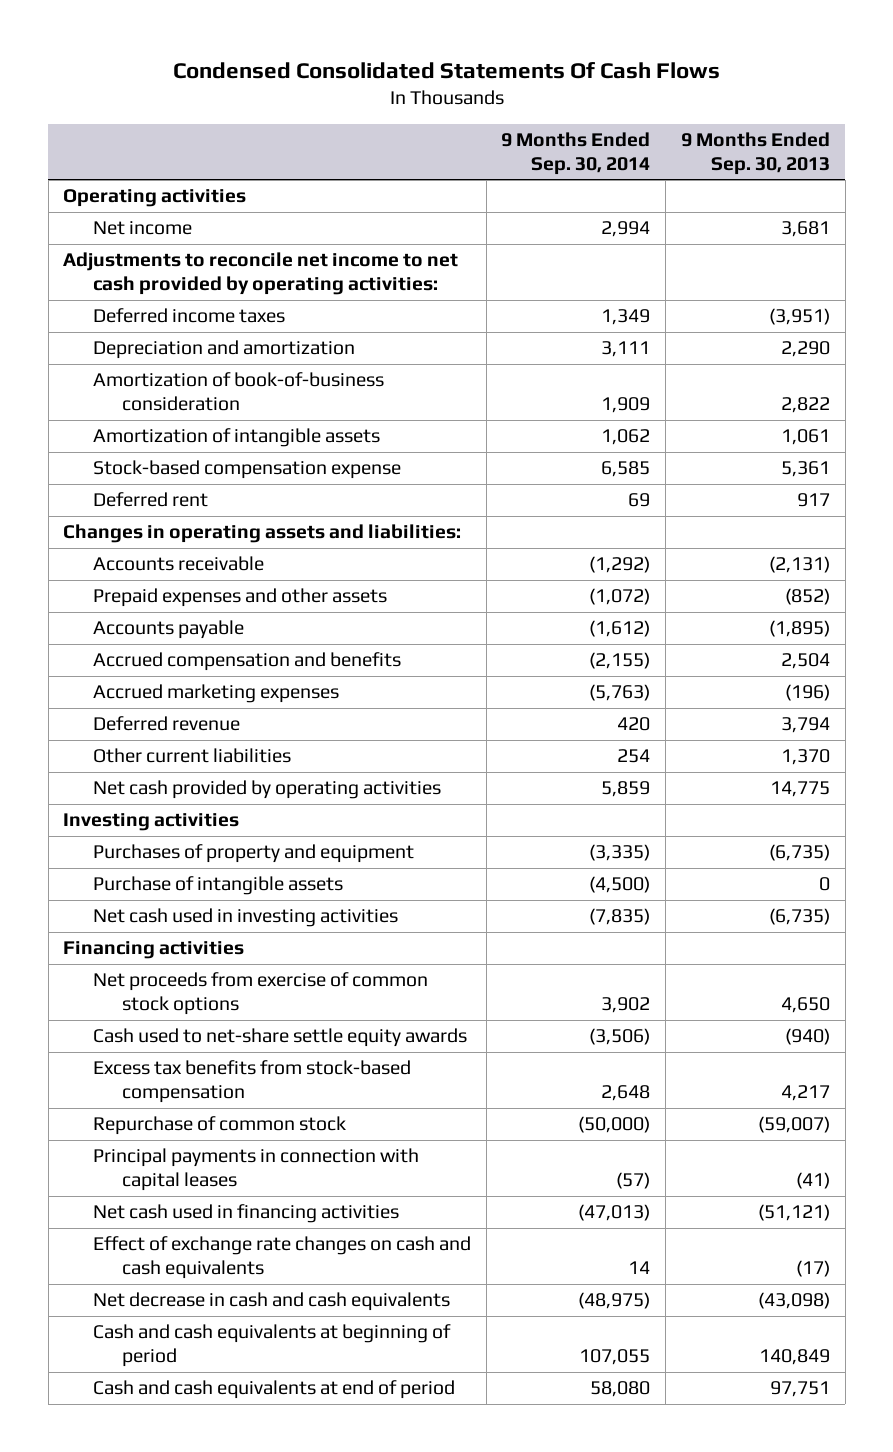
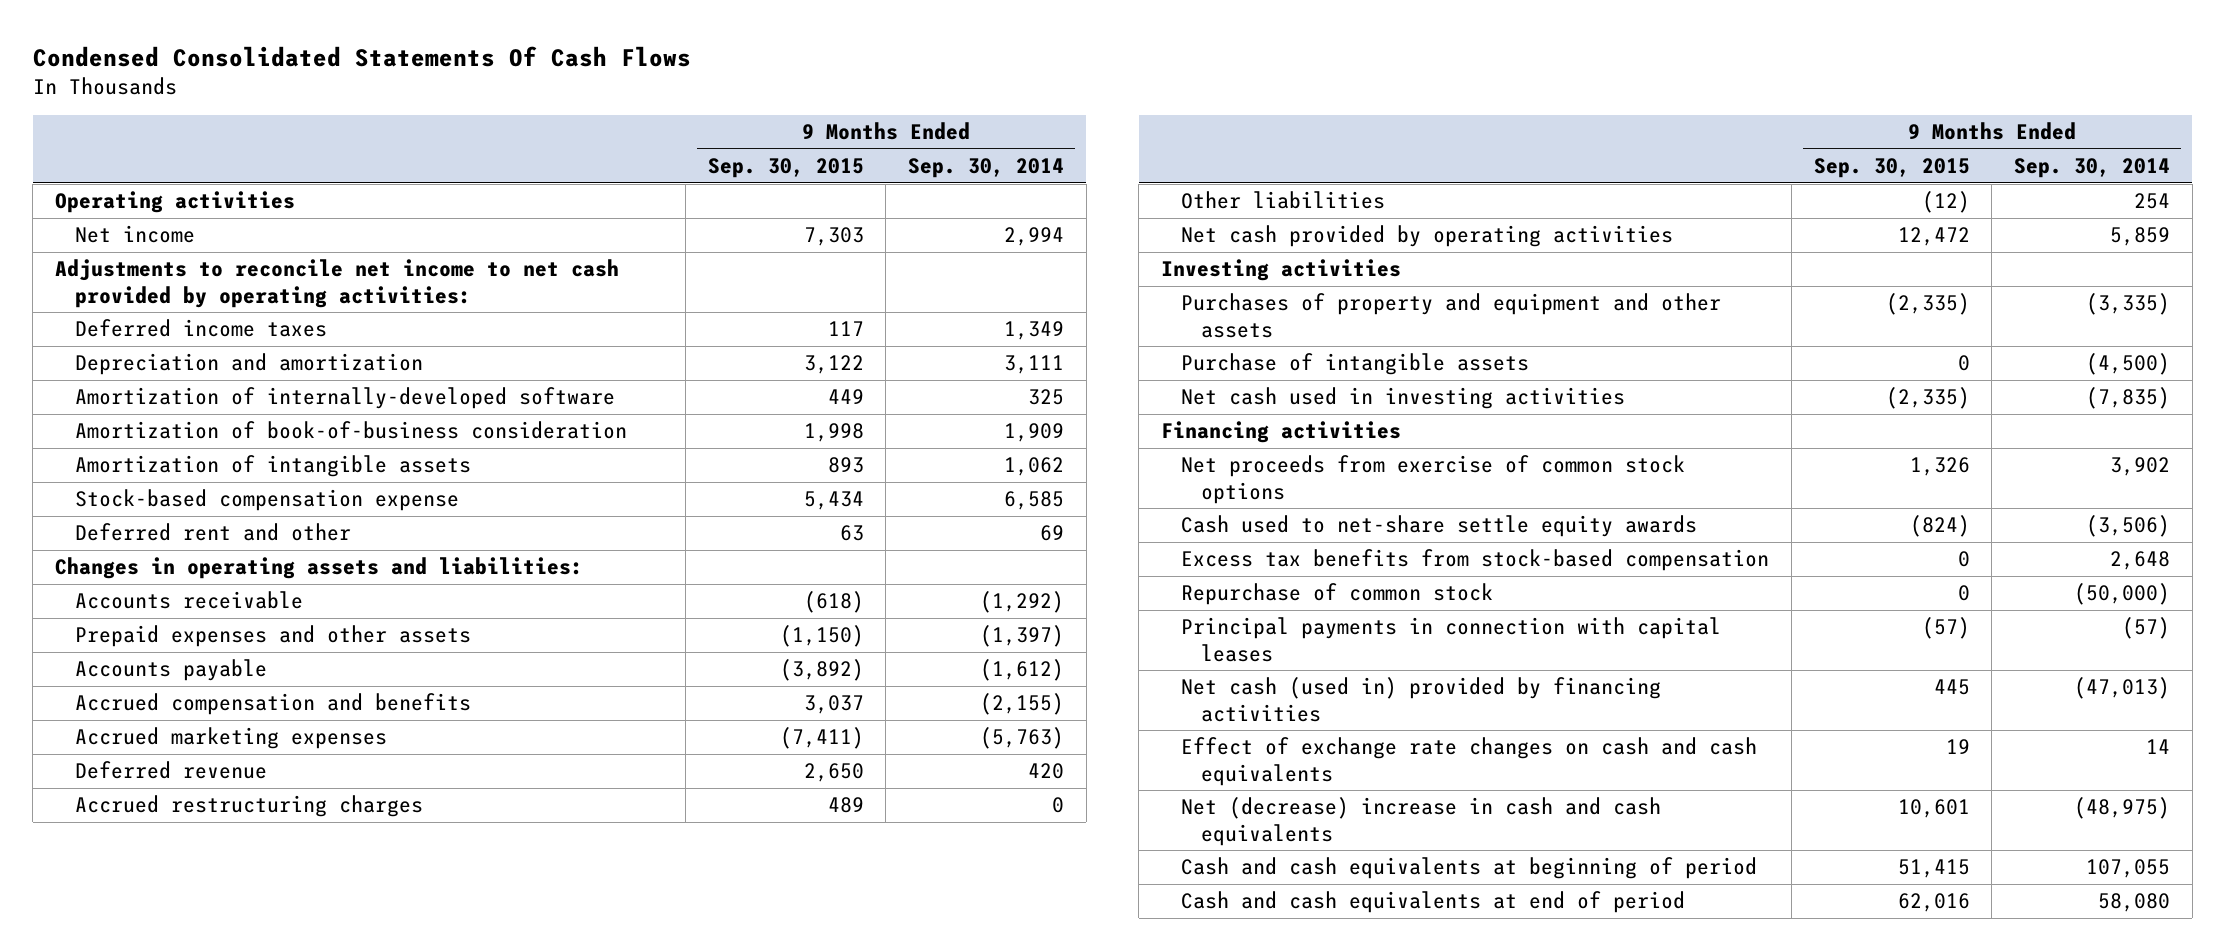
[680,132,830,175] 9 Months Ended Sep. 30, 2013 -> none
none -> [707,158,864,179] Sep. 30, 2015
none -> [75,387,616,410] Amortization of internally-developed software
[92,492,208,508] Deferred rent -> [75,523,352,542] Deferred rent and other
[589,588,651,606] (1,072) -> [980,625,1065,648] (1,397)
none -> [75,795,424,818] Accrued restructuring charges
[92,748,291,764] Other current liabilities -> [1181,191,1386,210] Other liabilities
[92,844,414,864] Purchases of property and equipment -> [1181,293,1722,338] Purchases of property and equipment and other assets
[92,1204,399,1224] Net cash used in financing activities -> [1181,677,1662,722] Net cash (used in) provided by financing activities
[92,1292,450,1312] Net decrease in cash and cash equivalents -> [1181,797,1662,846] Net (decrease) increase in cash and cash equivalents

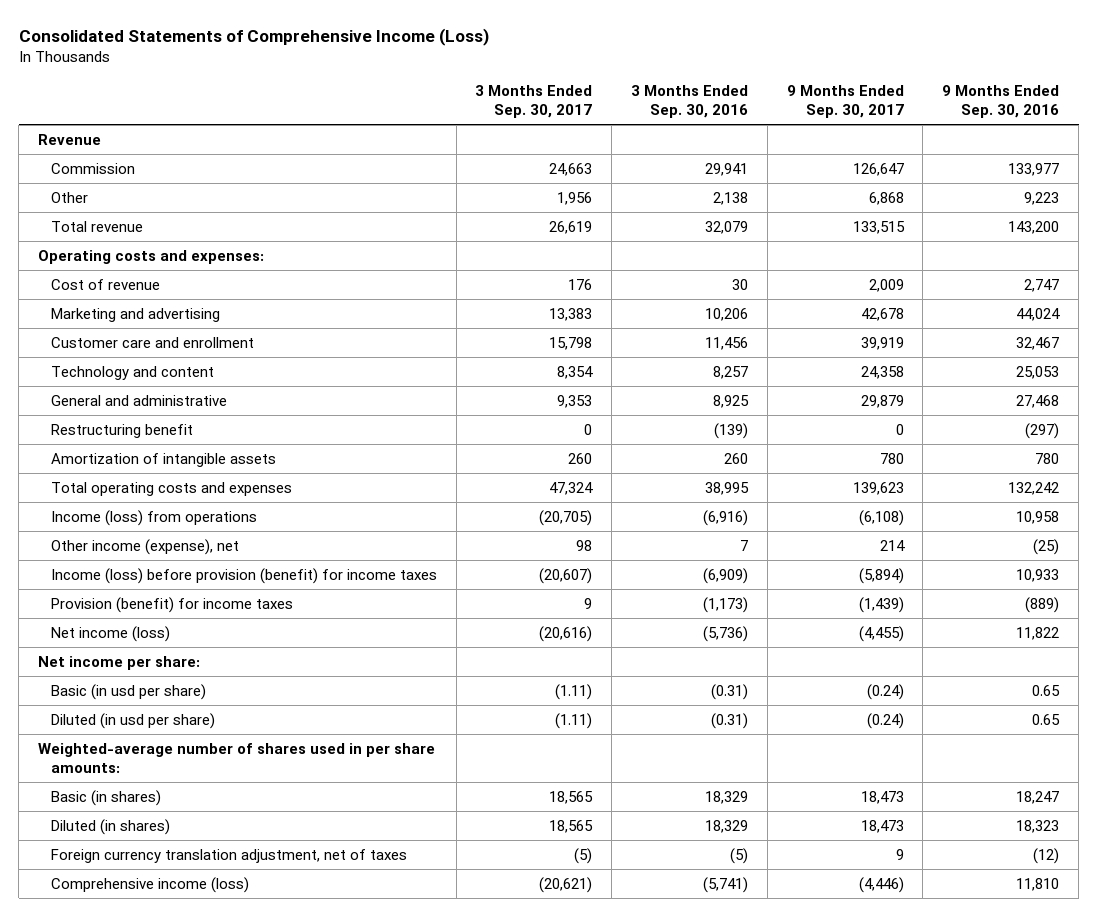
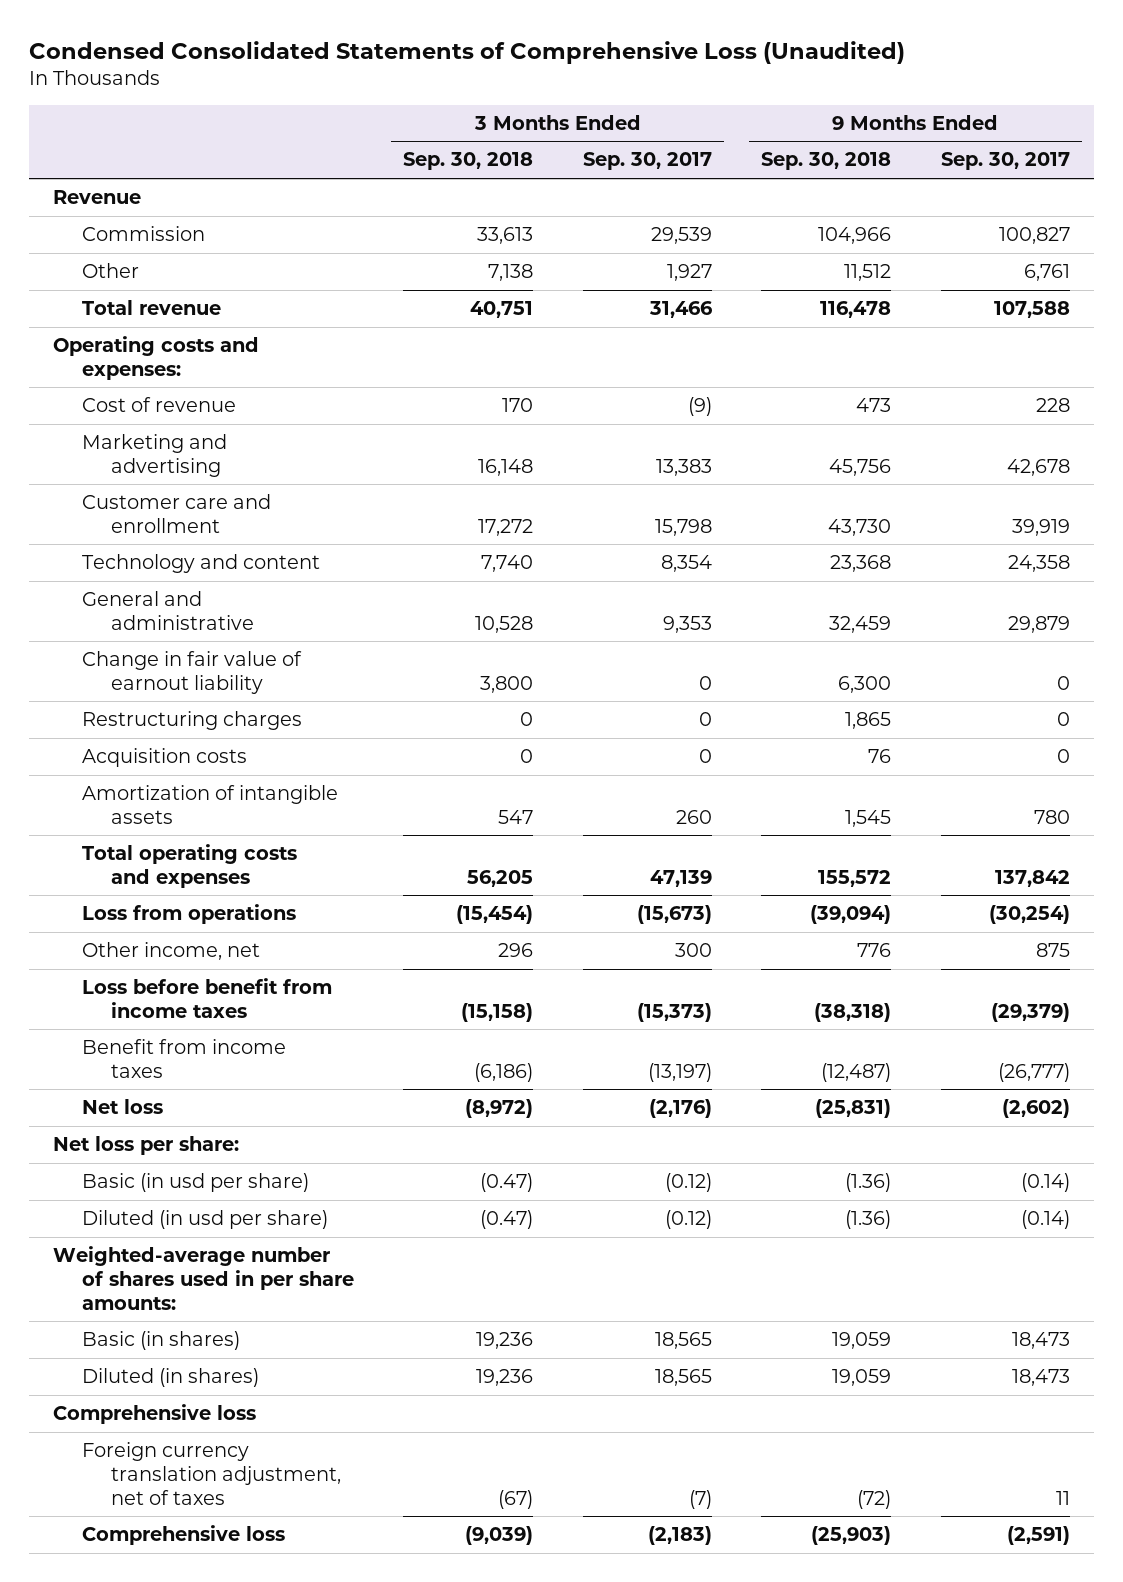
[18,27,489,46] Consolidated Statements of Comprehensive Income (Loss) -> [28,40,905,64] Condensed Consolidated Statements of Comprehensive Loss (Unaudited)
[631,85,749,118] 3 Months Ended Sep. 30, 2016 -> none
[942,85,1060,118] 9 Months Ended Sep. 30, 2016 -> none
none -> [403,152,534,171] Sep. 30, 2018
none -> [761,152,892,171] Sep. 30, 2018
[549,162,593,176] 24,663 -> [650,227,712,245] 29,539
[852,162,904,176] 126,647 -> [998,227,1070,245] 100,827
[557,191,593,205] 1,956 -> [666,264,712,282] 1,927
[868,191,904,205] 6,868 -> [1023,264,1070,282] 6,761
[549,220,593,234] 26,619 -> [648,301,713,319] 31,466
[852,220,905,234] 133,515 -> [993,301,1070,319] 107,588
[568,278,593,290] 176 -> [687,397,712,417] (9)
[868,278,904,292] 2,009 -> [1035,398,1070,413] 228
none -> [82,651,303,694] Change in fair value of earnout liability
[50,423,193,438] Restructuring benefit -> [82,711,303,731] Restructuring charges
none -> [82,748,248,768] Acquisition costs
[549,481,594,495] 47,324 -> [649,869,712,887] 47,139
[852,481,904,495] 139,623 -> [994,869,1070,887] 137,842
[50,509,257,526] Income (loss) from operations -> [82,904,297,925] Loss from operations
[539,509,593,526] (20,705) -> [636,905,712,925] (15,673)
[858,509,904,526] (6,108) -> [988,905,1070,925] (30,254)
[50,538,239,555] Other income (expense), net -> [82,942,261,961] Other income, net
[576,539,593,551] 98 -> [674,943,712,958] 300
[879,539,905,551] 214 -> [1035,943,1070,958] 875
[50,567,437,584] Income (loss) before provision (benefit) for income taxes -> [82,978,333,1018] Loss before benefit from income taxes
[539,567,593,584] (20,607) -> [636,1002,712,1022] (15,373)
[858,567,904,584] (5,894) -> [990,1002,1070,1022] (29,379)
[50,596,293,613] Provision (benefit) for income taxes -> [82,1039,287,1078] Benefit from income taxes
[584,597,593,609] 9 -> [647,1062,712,1082] (13,197)
[858,596,904,613] (1,439) -> [997,1062,1070,1082] (26,777)
[50,625,170,642] Net income (loss) -> [82,1099,164,1115] Net loss
[539,625,593,642] (20,616) -> [648,1099,712,1119] (2,176)
[858,625,904,642] (4,455) -> [1001,1099,1070,1119] (2,602)
[38,655,201,670] Net income per share: -> [53,1136,240,1156] Net loss per share:
[555,683,593,700] (1.11) -> [664,1173,712,1193] (0.12)
[866,683,904,700] (0.24) -> [1020,1173,1070,1193] (0.14)
[555,712,593,729] (1.11) -> [664,1210,712,1230] (0.12)
[866,712,904,729] (0.24) -> [1020,1210,1070,1230] (0.14)
none -> [53,1404,257,1425] Comprehensive loss
[574,847,593,864] (5) -> [688,1489,712,1509] (7)
[895,848,904,860] 9 -> [1055,1490,1070,1505] 11
[50,876,249,893] Comprehensive income (loss) -> [82,1525,286,1546] Comprehensive loss
[539,876,593,893] (20,621) -> [647,1526,712,1546] (2,183)
[858,876,904,893] (4,446) -> [1006,1526,1070,1546] (2,591)

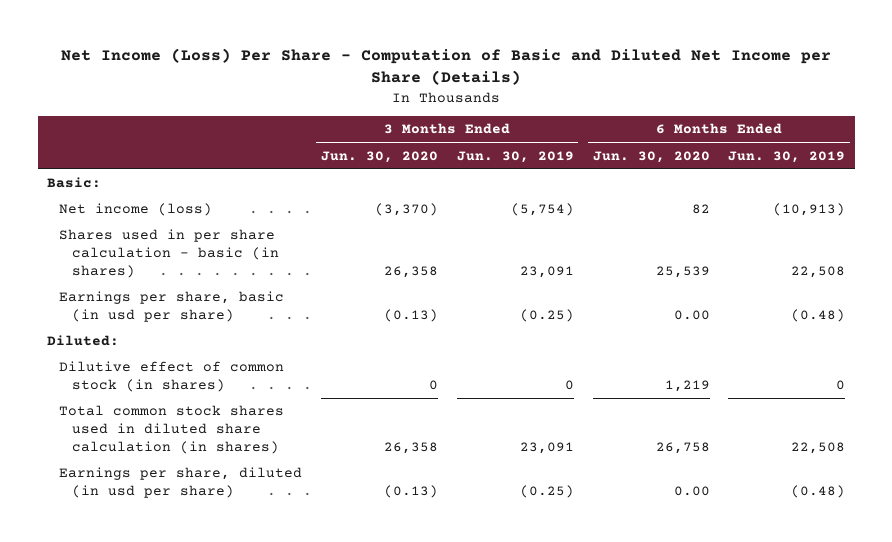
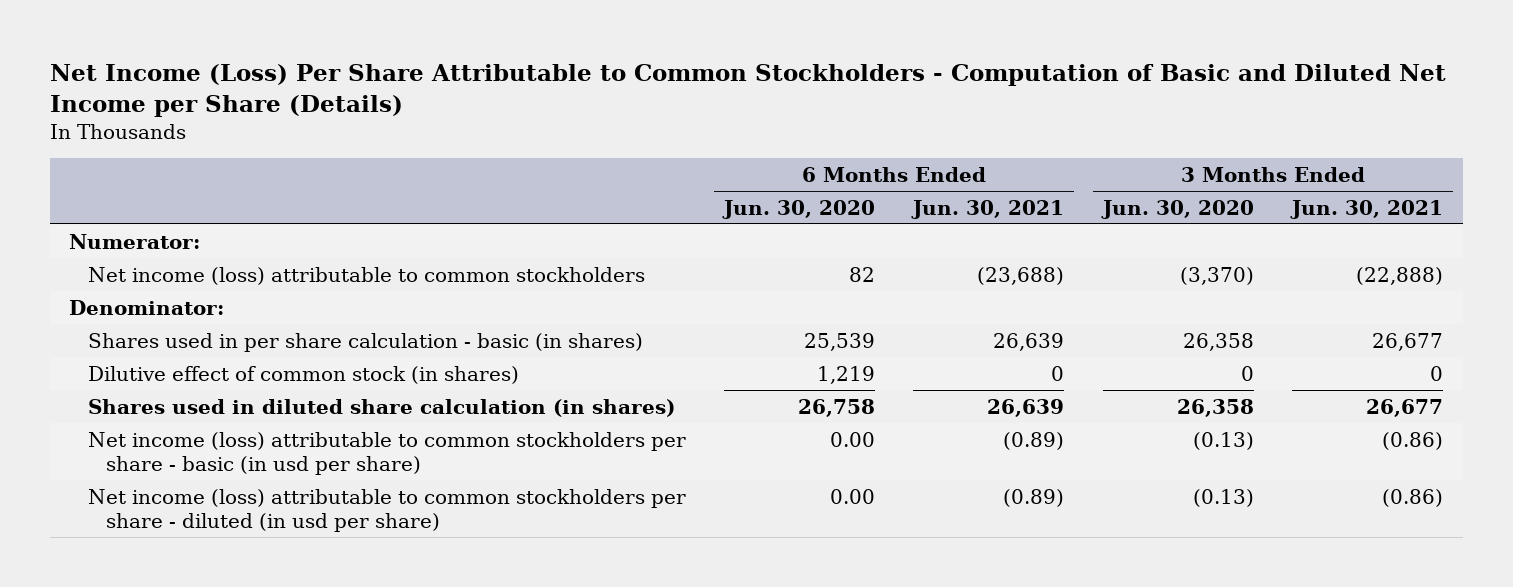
[61,48,832,86] Net Income (Loss) Per Share - Computation of Basic and Diluted Net Income per Share (Details) -> [49,63,1446,117] Net Income (Loss) Per Share Attributable to Common Stockholders - Computation of Basic and Diluted Net Income per Share (Details)
[456,150,574,163] Jun. 30, 2019 -> none
[728,150,846,163] Jun. 30, 2019 -> none
none -> [911,199,1065,219] Jun. 30, 2021
none -> [1290,199,1444,219] Jun. 30, 2021
[47,177,102,189] Basic: -> none
none -> [69,233,201,249] Numerator:
[59,203,213,217] Net income (loss) -> [87,266,645,285] Net income (loss) attributable to common stockholders
none -> [69,299,225,315] Denominator:
[59,291,285,323] Earnings per share, basic (in usd per share) -> none
[47,335,120,347] Diluted: -> none
[59,405,285,454] Total common stock shares used in diluted share calculation (in shares) -> [87,398,675,417] Shares used in diluted share calculation (in shares)
none -> [87,431,686,475] Net income (loss) attributable to common stockholders per share - basic (in usd per share)
[59,467,303,499] Earnings per share, diluted (in usd per share) -> [87,488,686,532] Net income (loss) attributable to common stockholders per share - diluted (in usd per share)

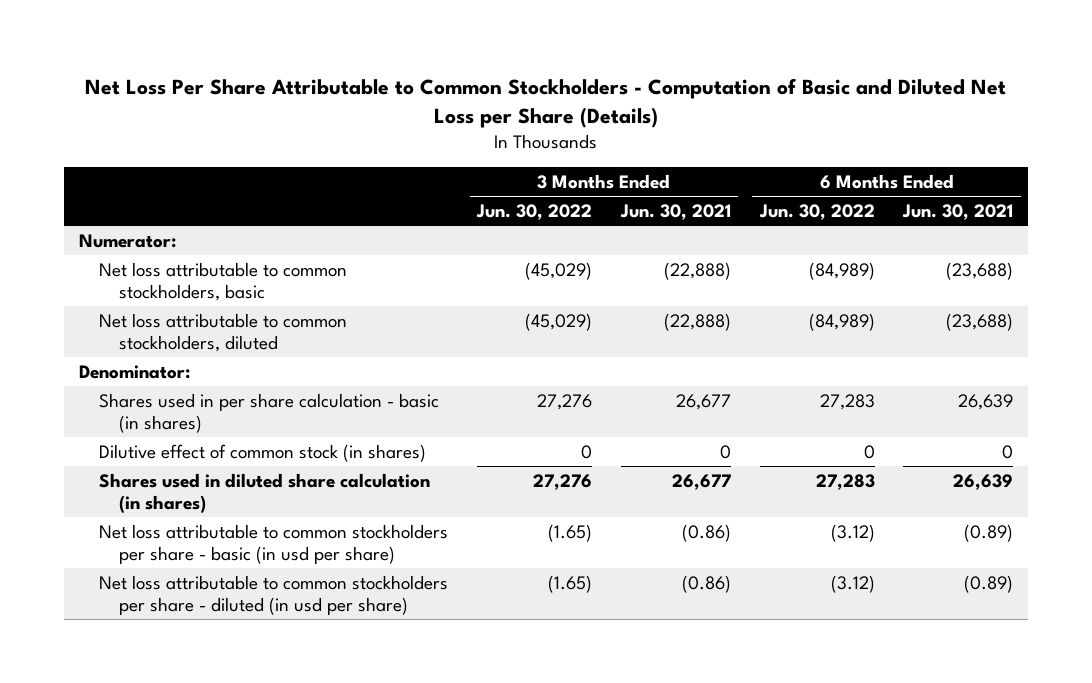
[49,63,1446,117] Net Income (Loss) Per Share Attributable to Common Stockholders - Computation of Basic and Diluted Net Income per Share (Details) -> [85,77,1007,128] Net Loss Per Share Attributable to Common Stockholders - Computation of Basic and Diluted Net Loss per Share (Details)
[721,199,875,219] Jun. 30, 2020 -> none
[1100,199,1254,219] Jun. 30, 2020 -> none
none -> [475,203,592,220] Jun. 30, 2022
none -> [758,203,875,220] Jun. 30, 2022
[87,266,645,285] Net income (loss) attributable to common stockholders -> [99,261,348,301] Net loss attributable to common stockholders, basic
none -> [99,312,348,352] Net loss attributable to common stockholders, diluted
[87,431,686,475] Net income (loss) attributable to common stockholders per share - basic (in usd per share) -> [99,523,449,564] Net loss attributable to common stockholders per share - basic (in usd per share)
[87,488,686,532] Net income (loss) attributable to common stockholders per share - diluted (in usd per share) -> [99,574,449,615] Net loss attributable to common stockholders per share - diluted (in usd per share)

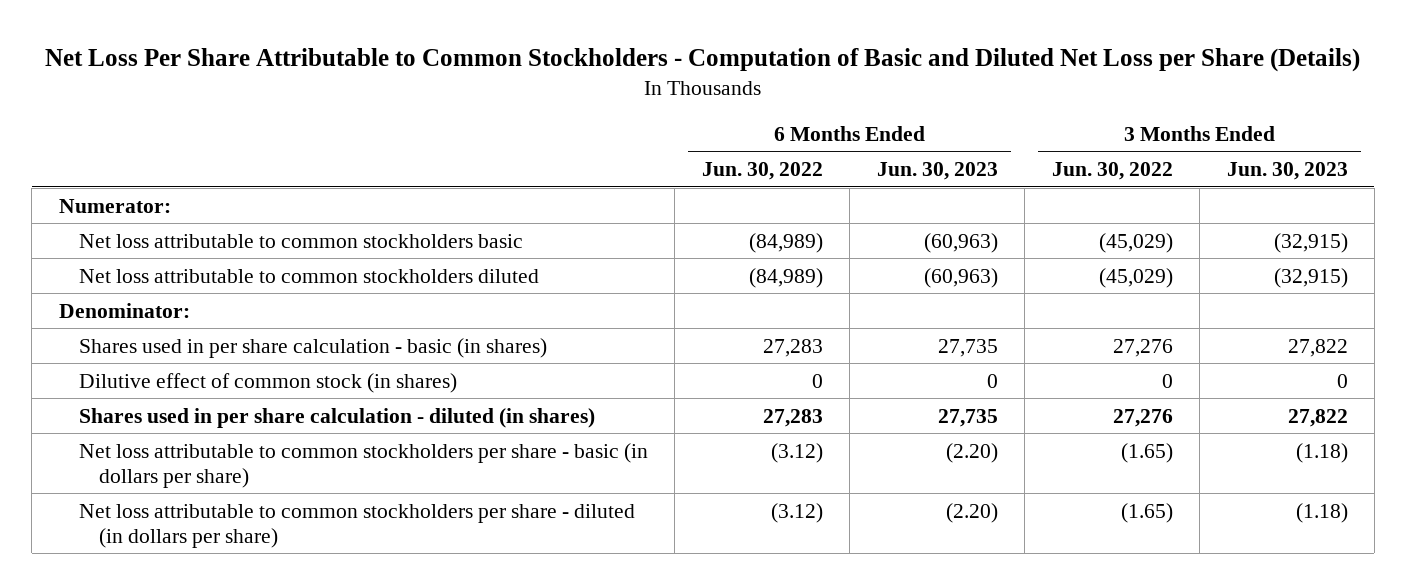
[619,203,731,220] Jun. 30, 2021 -> none
[902,203,1014,220] Jun. 30, 2021 -> none
none -> [876,162,998,181] Jun. 30, 2023
none -> [1226,162,1348,181] Jun. 30, 2023
[99,261,348,301] Net loss attributable to common stockholders, basic -> [78,233,523,248] Net loss attributable to common stockholders basic
[99,312,348,352] Net loss attributable to common stockholders, diluted -> [78,268,539,283] Net loss attributable to common stockholders diluted
[99,472,431,513] Shares used in diluted share calculation (in shares) -> [78,407,595,428] Shares used in per share calculation - diluted (in shares)
[99,523,449,564] Net loss attributable to common stockholders per share - basic (in usd per share) -> [78,442,648,488] Net loss attributable to common stockholders per share - basic (in dollars per share)
[99,574,449,615] Net loss attributable to common stockholders per share - diluted (in usd per share) -> [78,503,635,548] Net loss attributable to common stockholders per share - diluted (in dollars per share)

